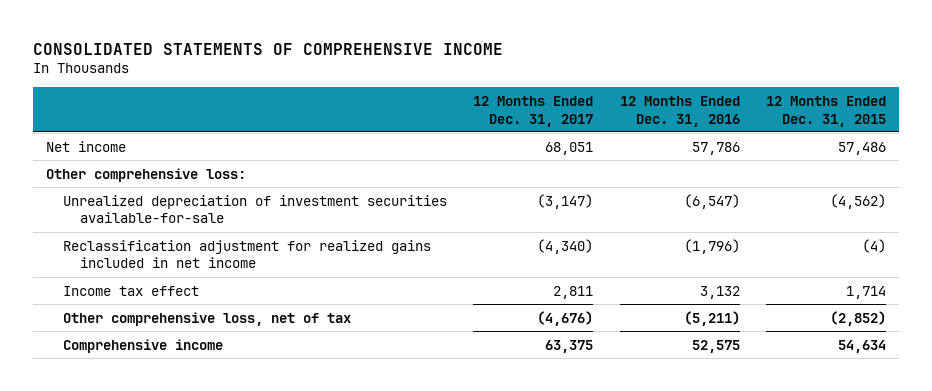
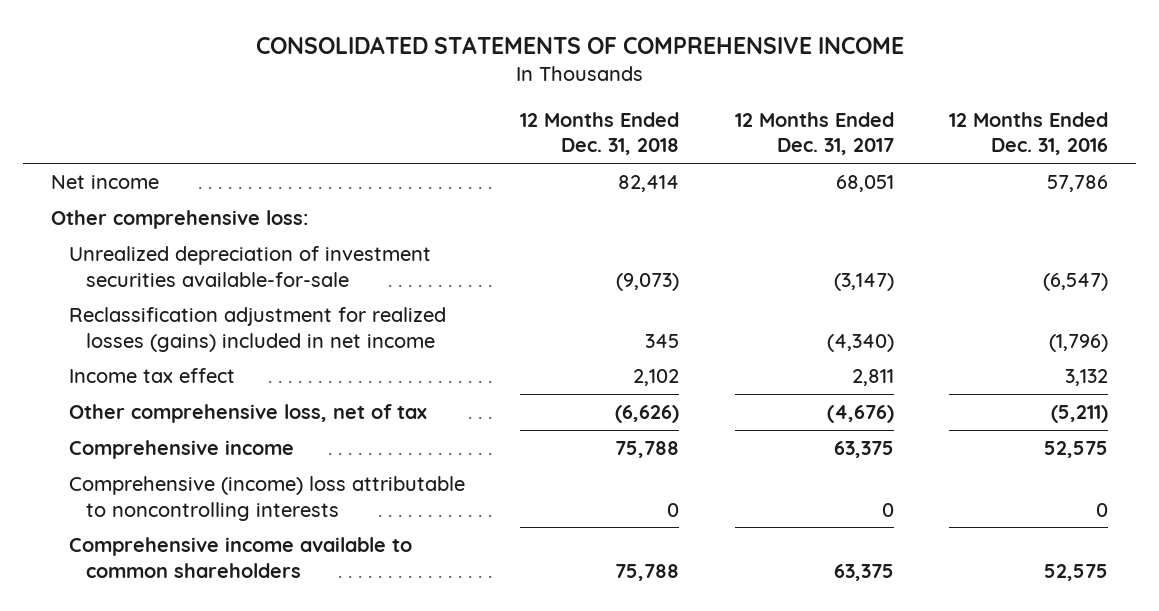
[765,95,886,127] 12 Months Ended Dec. 31, 2015 -> none
none -> [520,111,680,156] 12 Months Ended Dec. 31, 2018
[63,239,432,269] Reclassification adjustment for realized gains included in net income -> [68,307,446,352] Reclassification adjustment for realized losses (gains) included in net income
none -> [68,476,465,521] Comprehensive (income) loss attributable to noncontrolling interests
none -> [68,537,412,578] Comprehensive income available to common shareholders

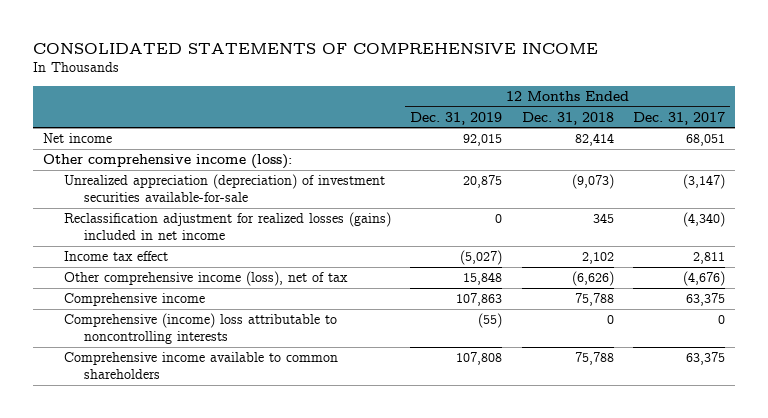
[949,111,1109,156] 12 Months Ended Dec. 31, 2016 -> none
none -> [410,111,503,125] Dec. 31, 2019
[50,210,308,230] Other comprehensive loss: -> [43,154,293,170] Other comprehensive income (loss):
[68,246,431,287] Unrealized depreciation of investment securities available-for-sale -> [63,174,385,203] Unrealized appreciation (depreciation) of investment securities available-for-sale
[68,404,427,424] Other comprehensive loss, net of tax -> [63,271,348,287] Other comprehensive income (loss), net of tax

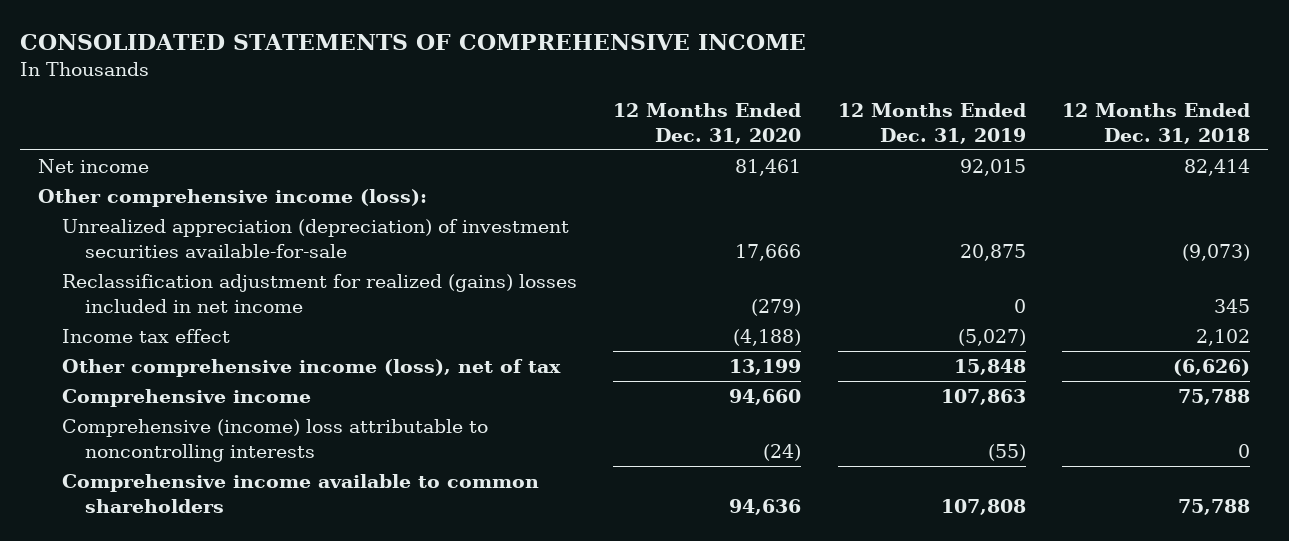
[632,111,725,125] Dec. 31, 2017 -> none
none -> [613,103,802,144] 12 Months Ended Dec. 31, 2020
[63,212,391,241] Reclassification adjustment for realized losses (gains) included in net income -> [61,274,577,313] Reclassification adjustment for realized (gains) losses included in net income

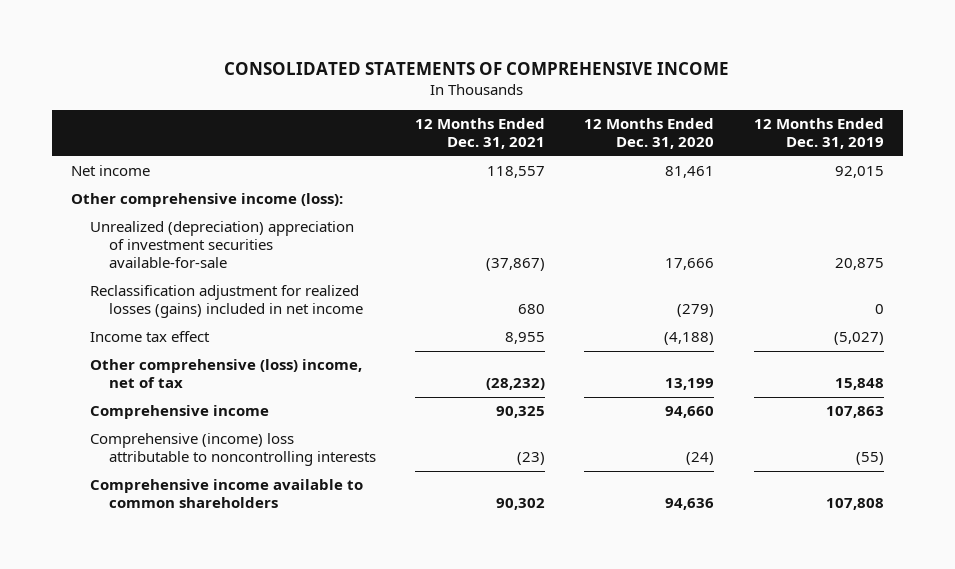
[1062,103,1251,144] 12 Months Ended Dec. 31, 2018 -> none
none -> [415,118,546,150] 12 Months Ended Dec. 31, 2021
[61,219,569,258] Unrealized appreciation (depreciation) of investment securities available-for-sale -> [90,221,355,269] Unrealized (depreciation) appreciation of investment securities available-for-sale
[61,274,577,313] Reclassification adjustment for realized (gains) losses included in net income -> [90,285,363,319] Reclassification adjustment for realized losses (gains) included in net income
[61,359,561,378] Other comprehensive income (loss), net of tax -> [90,359,363,389] Other comprehensive (loss) income, net of tax

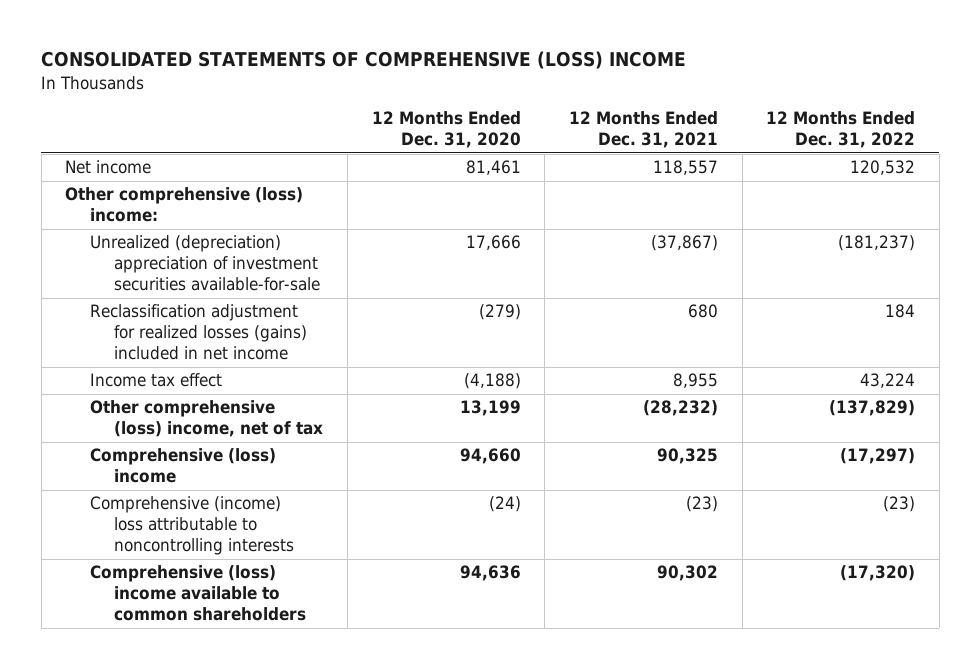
[224,61,730,75] CONSOLIDATED STATEMENTS OF COMPREHENSIVE INCOME -> [41,51,687,70] CONSOLIDATED STATEMENTS OF COMPREHENSIVE (LOSS) INCOME
[753,118,884,150] 12 Months Ended Dec. 31, 2019 -> none
none -> [766,111,916,149] 12 Months Ended Dec. 31, 2022
[71,193,344,208] Other comprehensive income (loss): -> [65,187,304,223] Other comprehensive (loss) income:
[90,405,270,420] Comprehensive income -> [89,448,276,484] Comprehensive (loss) income
[90,479,364,509] Comprehensive income available to common shareholders -> [89,565,307,622] Comprehensive (loss) income available to common shareholders

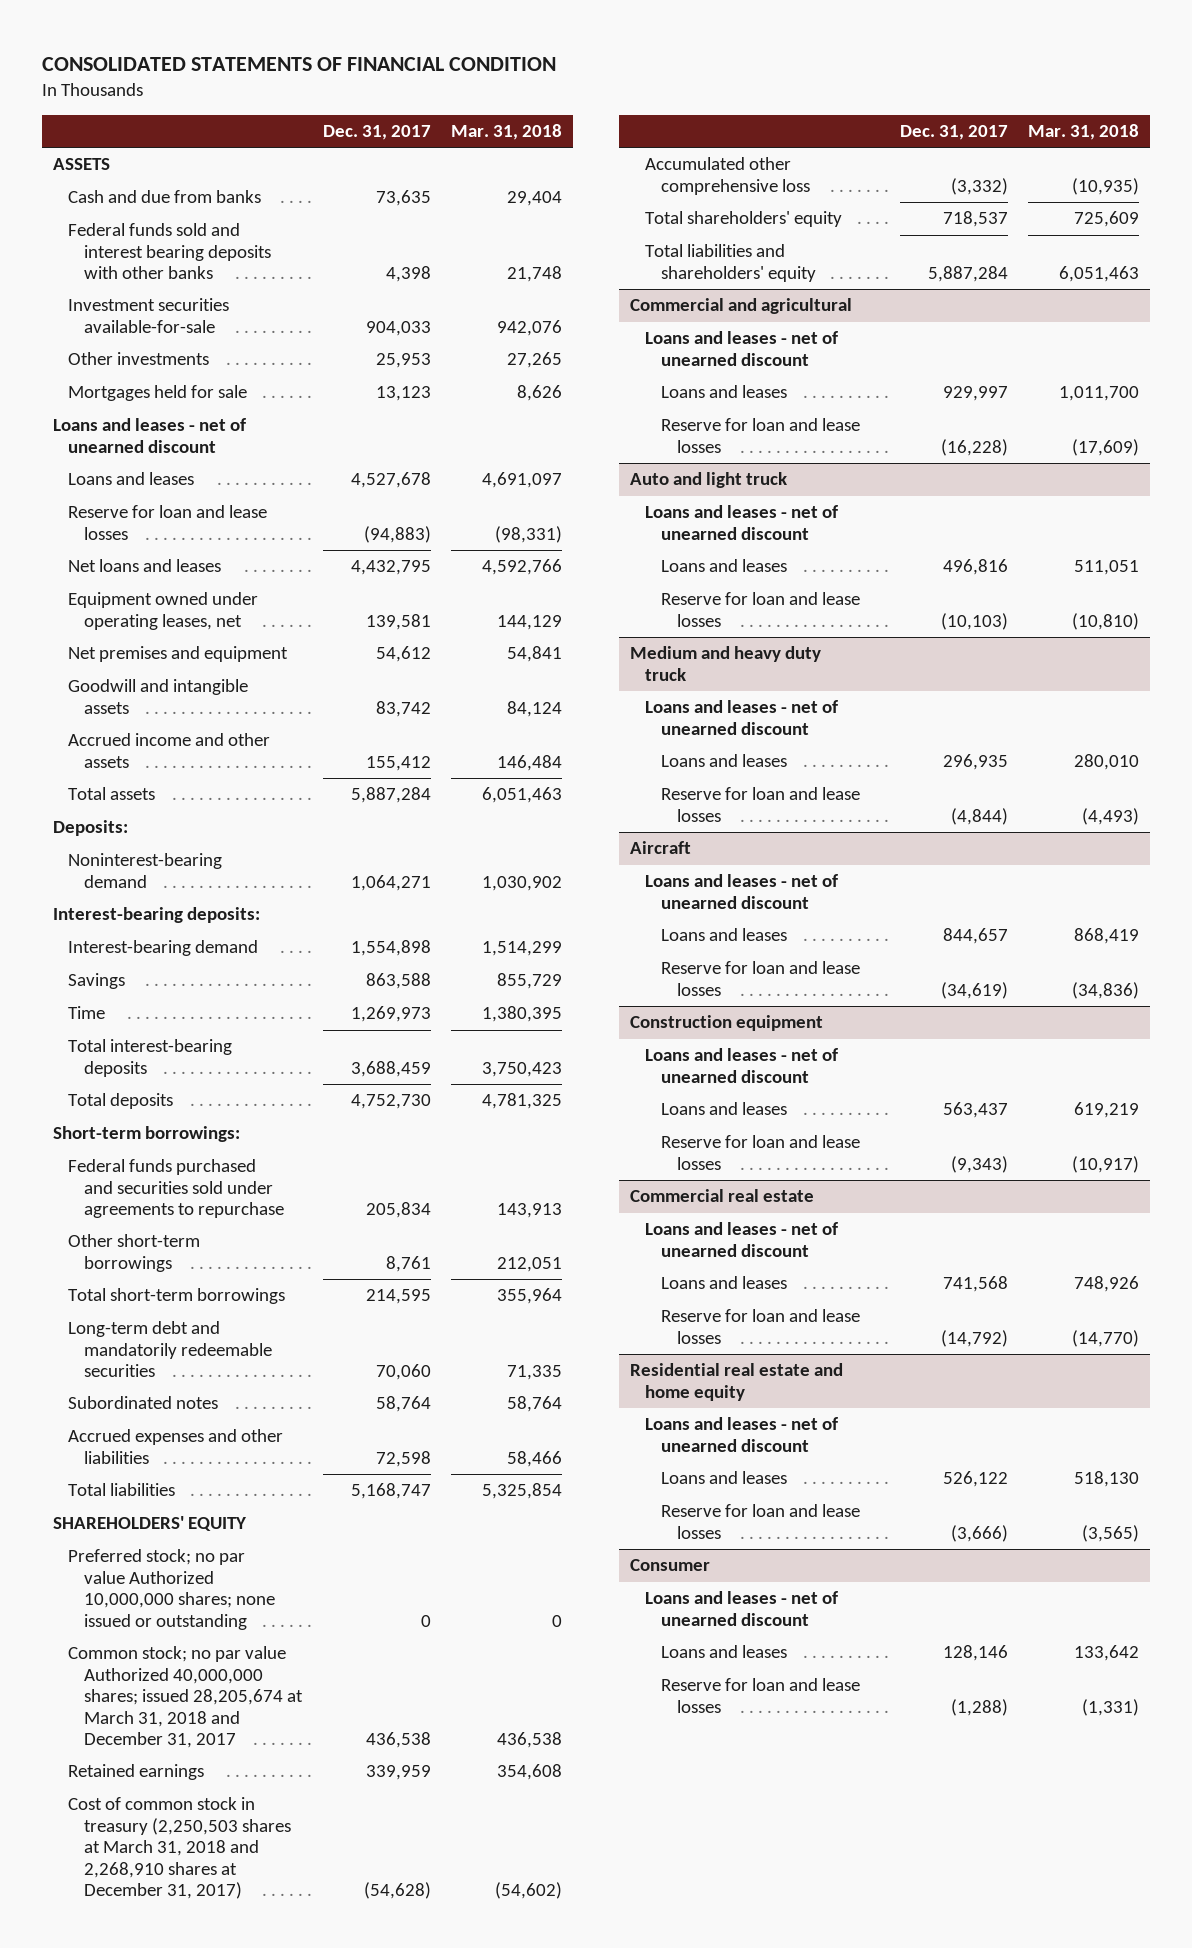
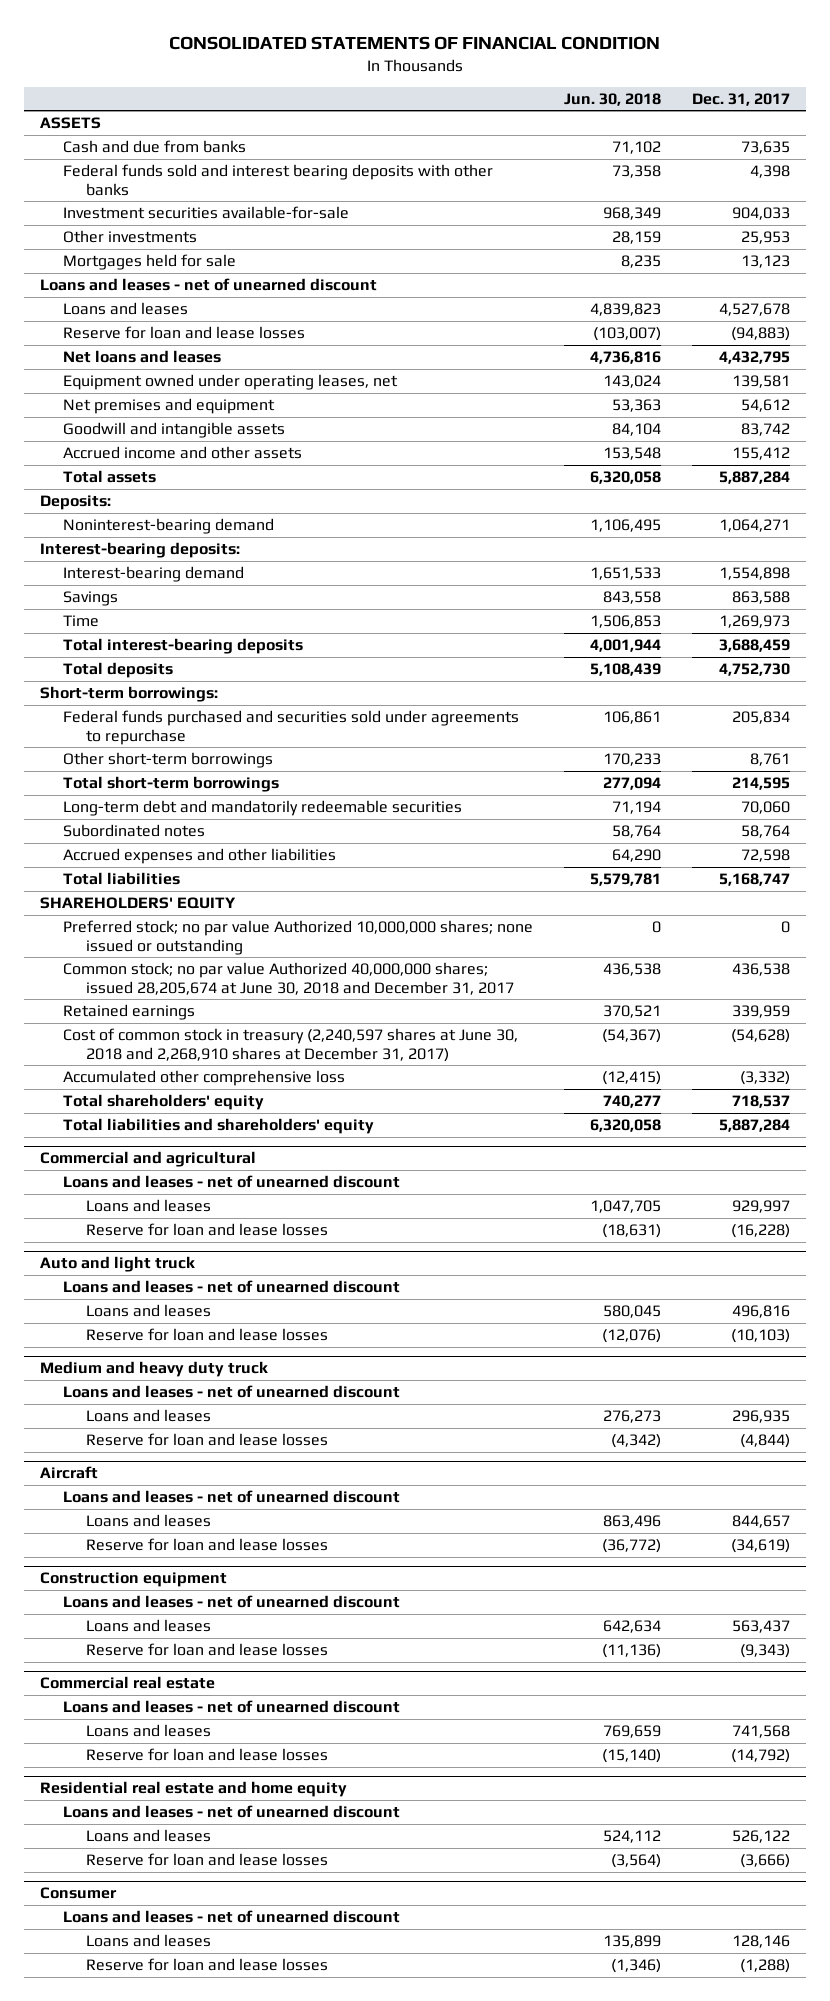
[451,124,563,141] Mar. 31, 2018 -> none
none -> [564,92,662,106] Jun. 30, 2018
[68,1646,304,1748] Common stock; no par value Authorized 40,000,000 shares; issued 28,205,674 at March 31, 2018 and December 31, 2017 -> [62,962,514,995] Common stock; no par value Authorized 40,000,000 shares; issued 28,205,674 at June 30, 2018 and December 31, 2017
[68,1797,292,1899] Cost of common stock in treasury (2,250,503 shares at March 31, 2018 and 2,268,910 shares at December 31, 2017) -> [62,1028,518,1062] Cost of common stock in treasury (2,240,597 shares at June 30, 2018 and 2,268,910 shares at December 31, 2017)

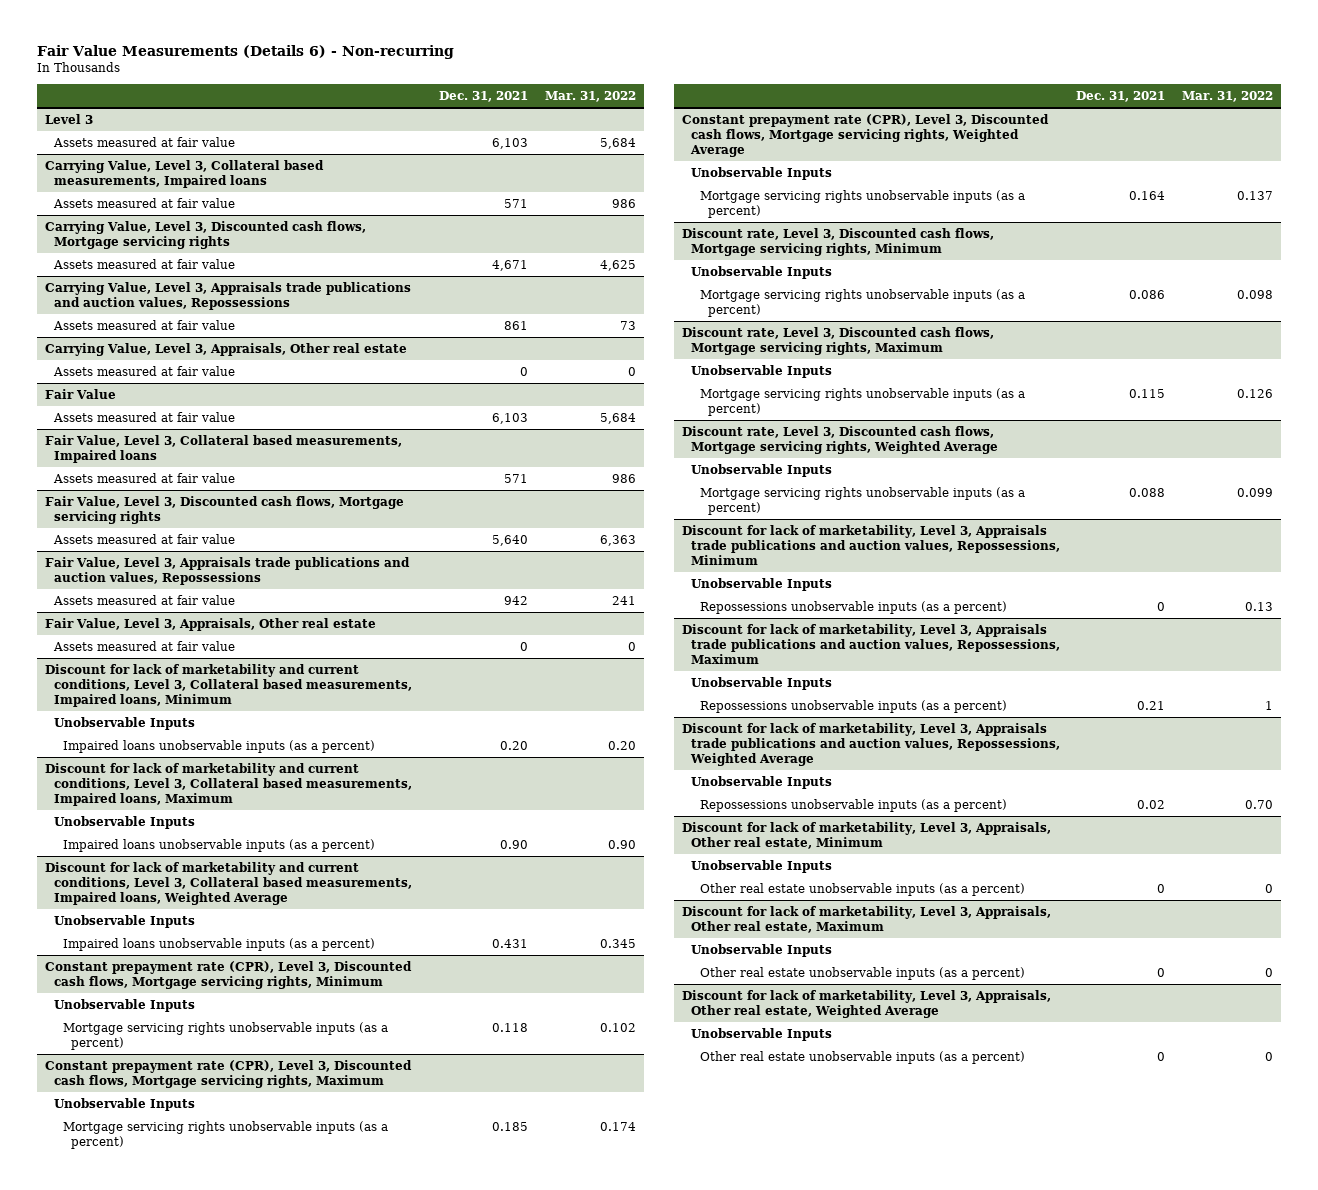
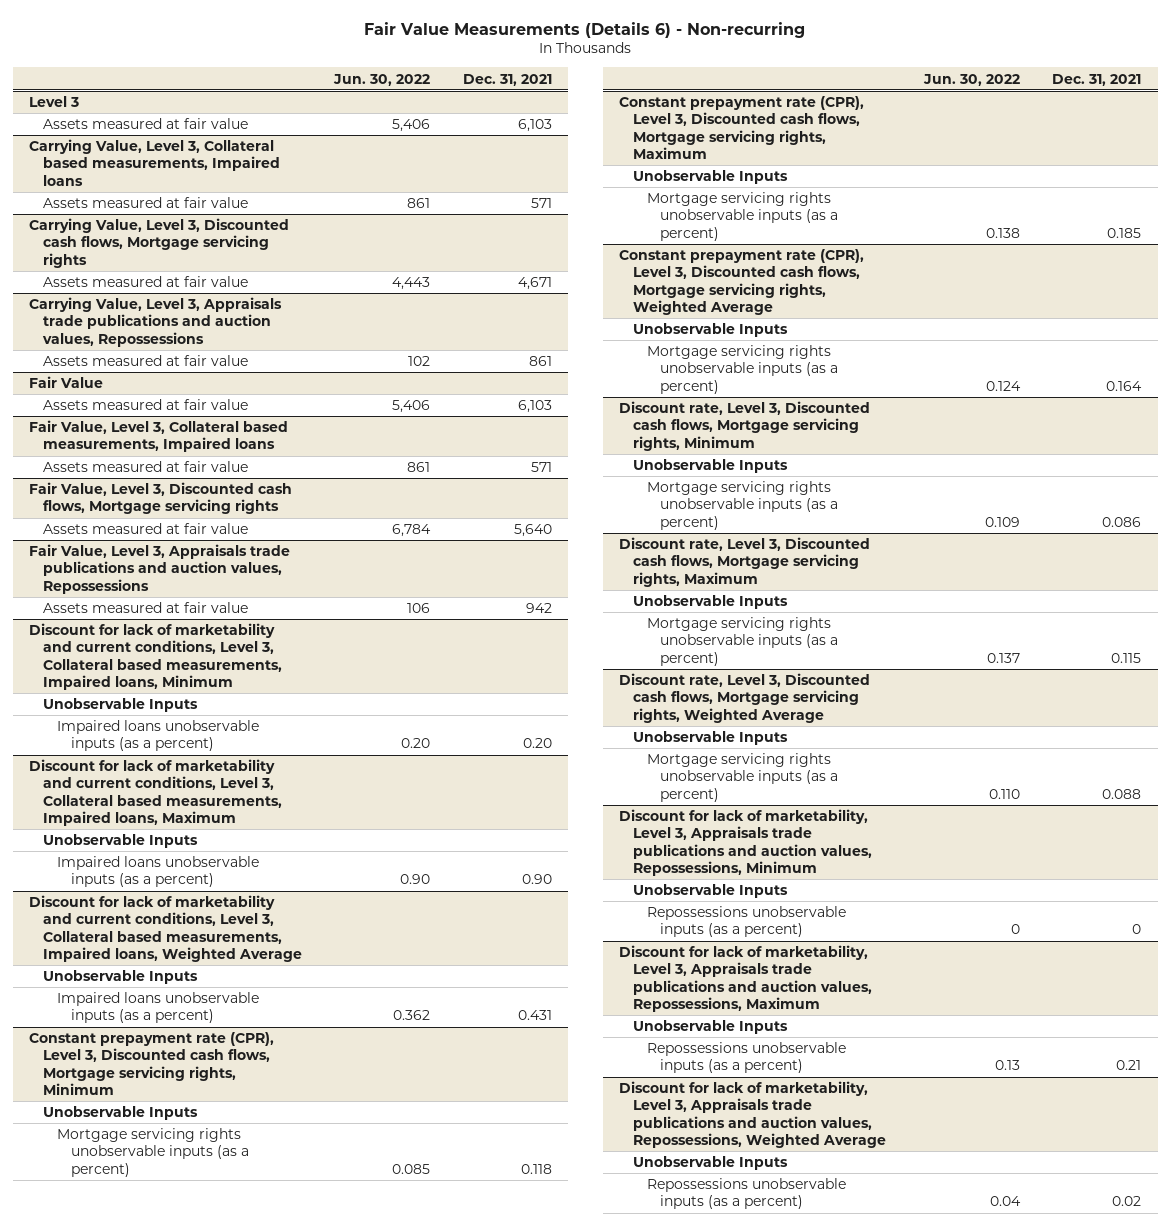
[544,91,636,103] Mar. 31, 2022 -> none
none -> [333,73,431,86] Jun. 30, 2022
[45,342,408,356] Carrying Value, Level 3, Appraisals, Other real estate -> none
[52,365,235,376] Assets measured at fair value -> none
[45,617,377,631] Fair Value, Level 3, Appraisals, Other real estate -> none
[52,640,235,651] Assets measured at fair value -> none
[682,821,1052,850] Discount for lack of marketability, Level 3, Appraisals, Other real estate, Minimum -> none
[690,859,832,873] Unobservable Inputs -> none
[699,882,1025,896] Other real estate unobservable inputs (as a percent) -> none
[682,905,1052,934] Discount for lack of marketability, Level 3, Appraisals, Other real estate, Maximum -> none
[690,943,832,957] Unobservable Inputs -> none
[699,966,1025,980] Other real estate unobservable inputs (as a percent) -> none
[682,989,1052,1019] Discount for lack of marketability, Level 3, Appraisals, Other real estate, Weighted Average -> none
[690,1027,832,1041] Unobservable Inputs -> none
[699,1050,1025,1064] Other real estate unobservable inputs (as a percent) -> none

